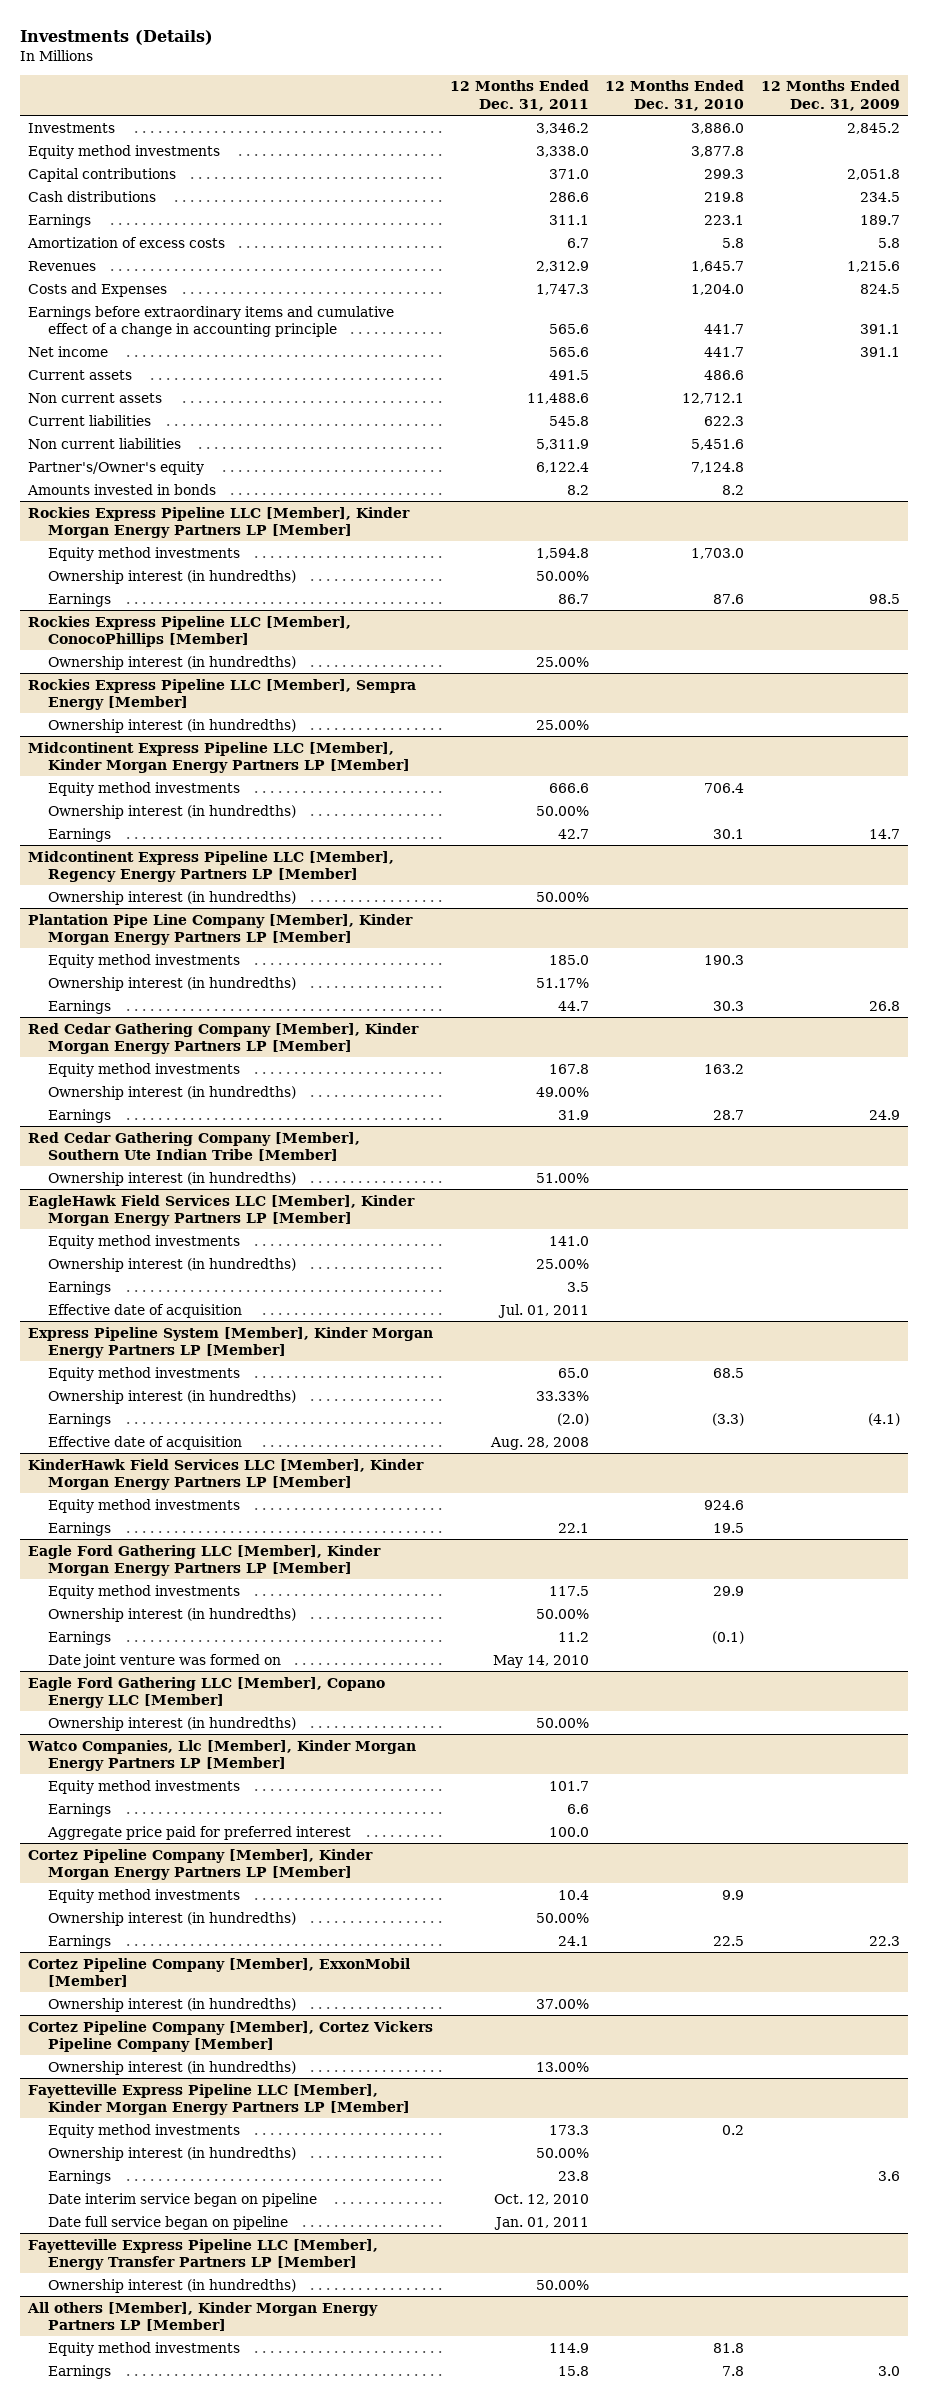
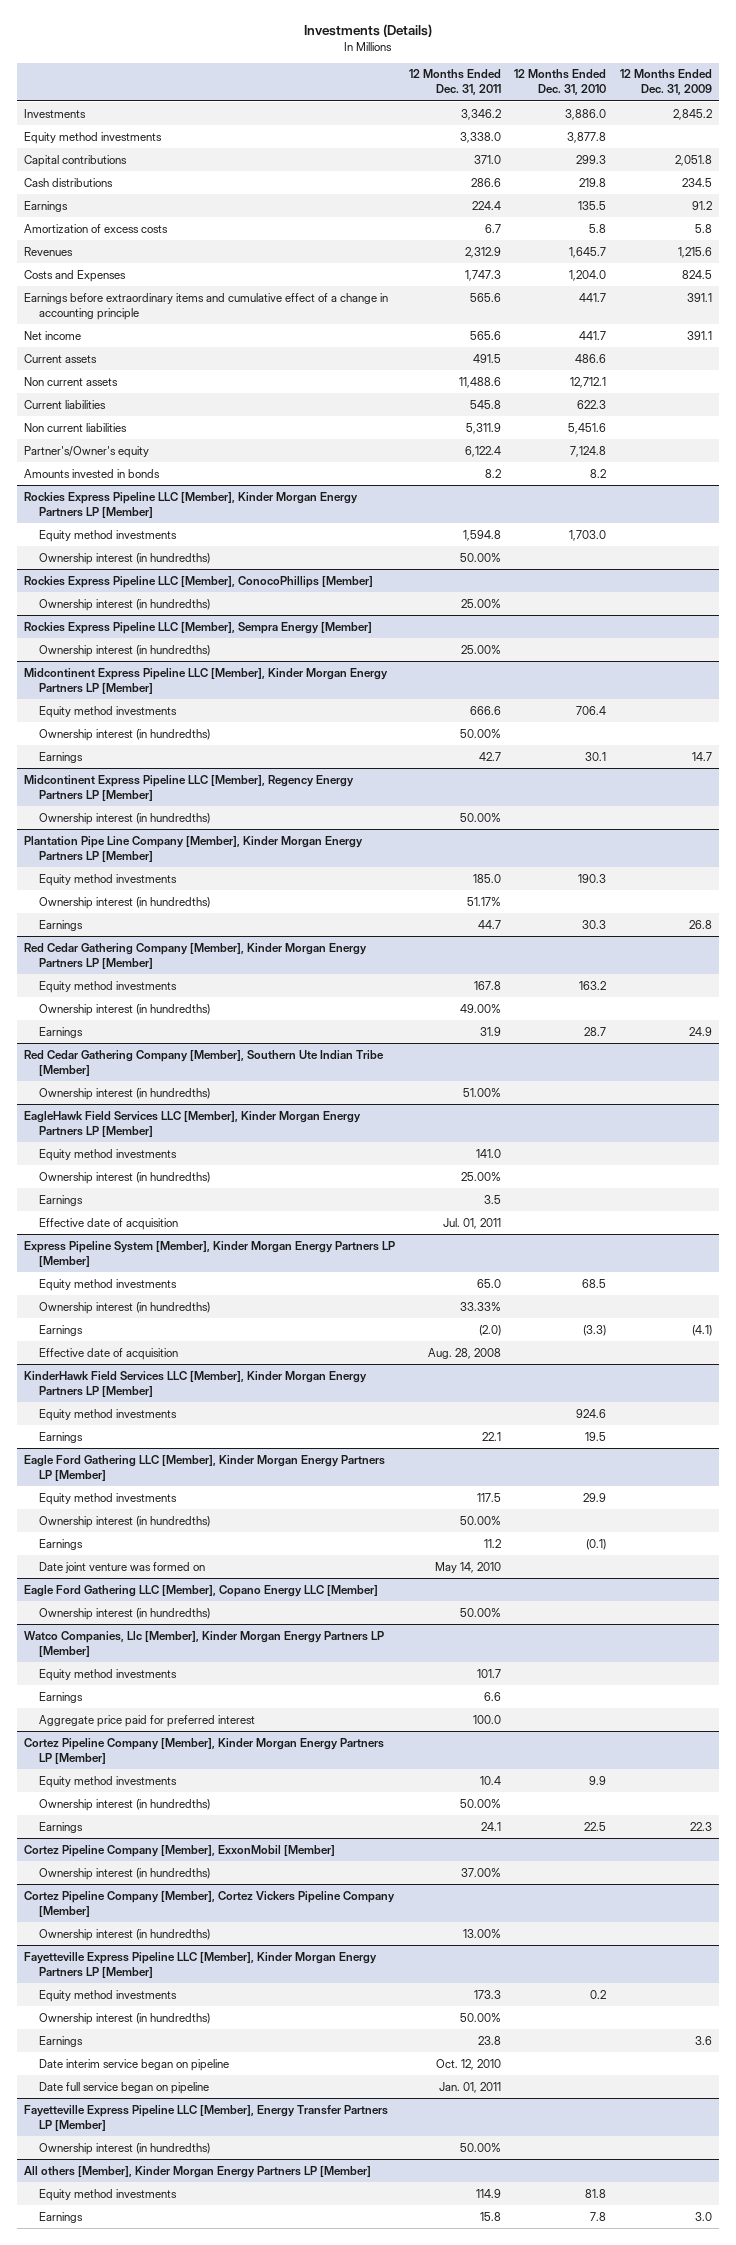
[548,214,589,225] 311.1 -> [471,200,501,210] 224.4
[704,214,745,225] 223.1 -> [578,200,607,210] 135.5
[859,214,900,225] 189.7 -> [692,200,713,210] 91.2
[48,592,112,607] Earnings -> none

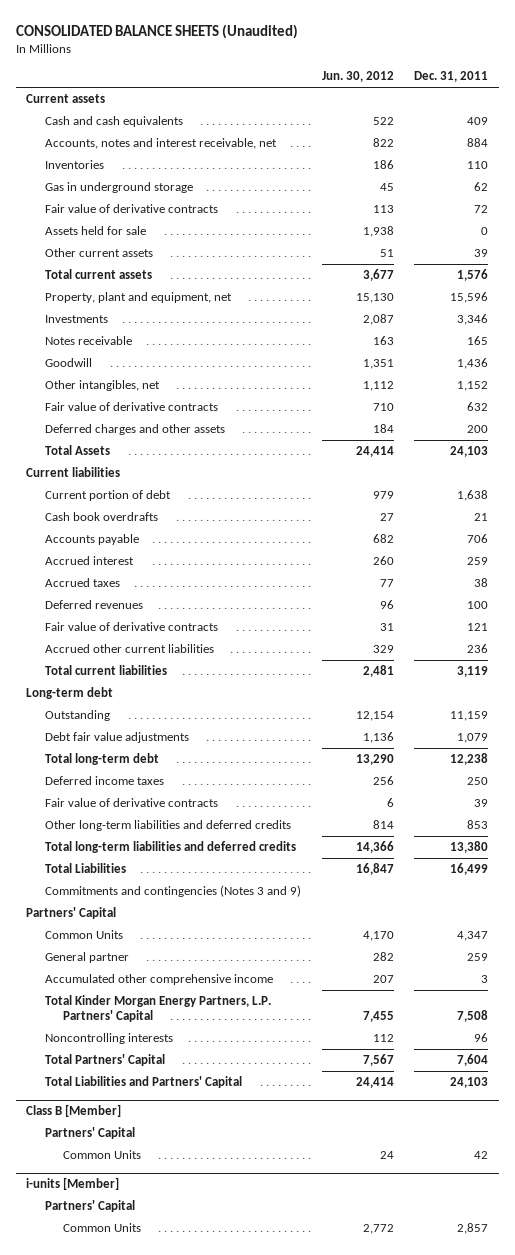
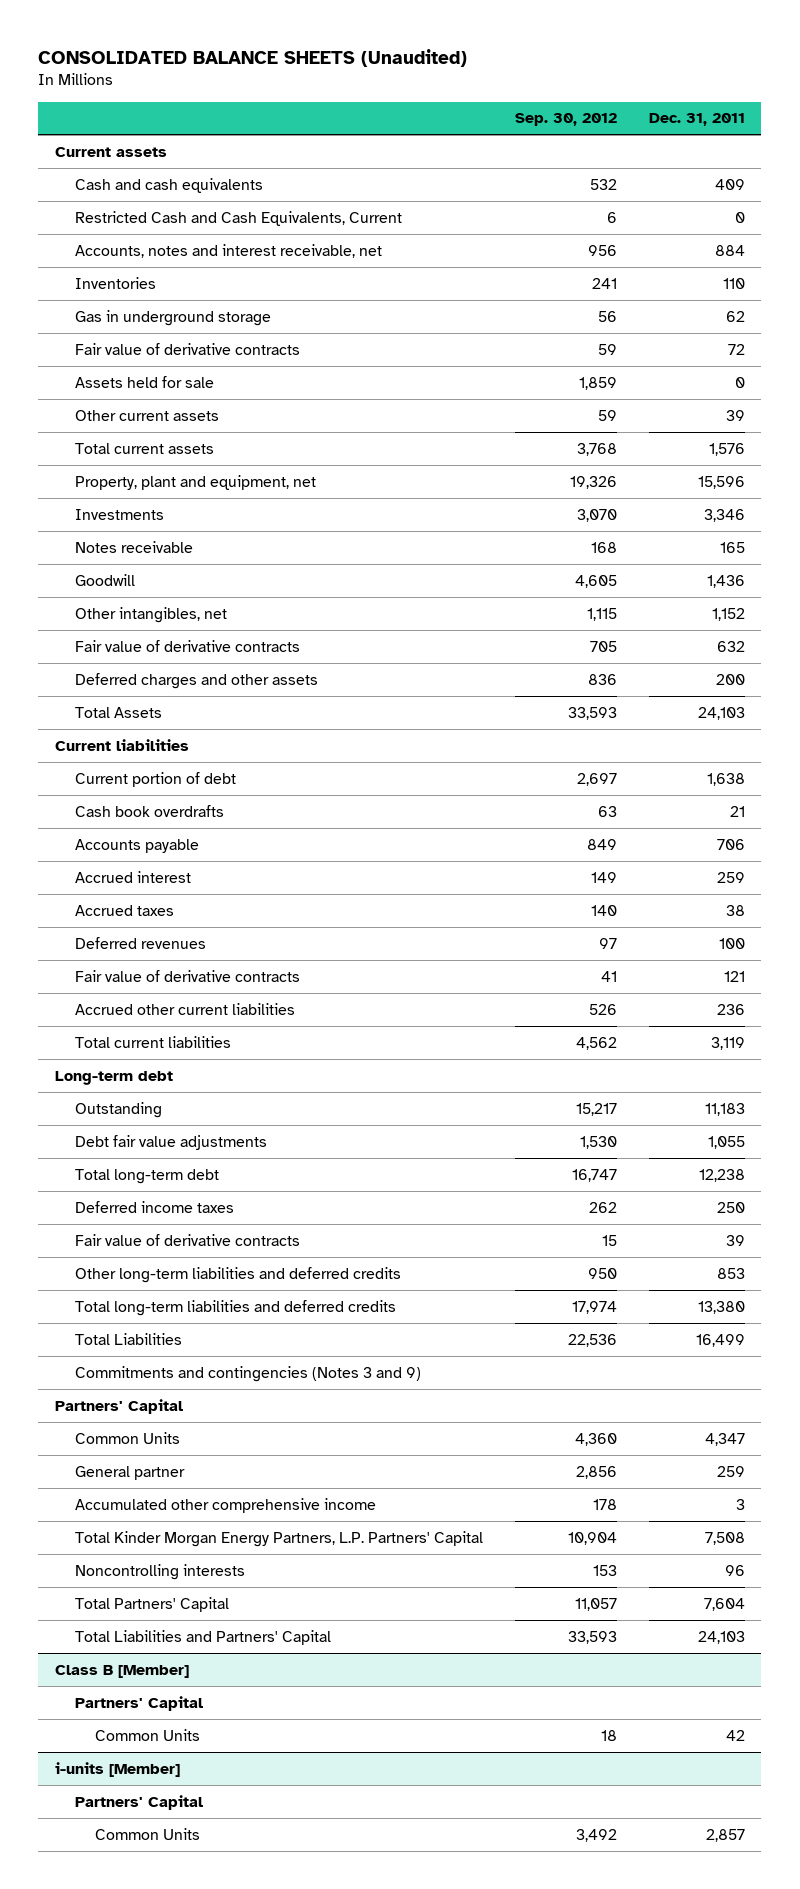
[321,71,394,83] Jun. 30, 2012 -> none
none -> [514,113,617,127] Sep. 30, 2012
none -> [74,210,402,226] Restricted Cash and Cash Equivalents, Current
[450,711,489,722] 11,159 -> [705,1102,746,1116] 11,183
[457,733,489,744] 1,079 -> [708,1135,746,1149] 1,055

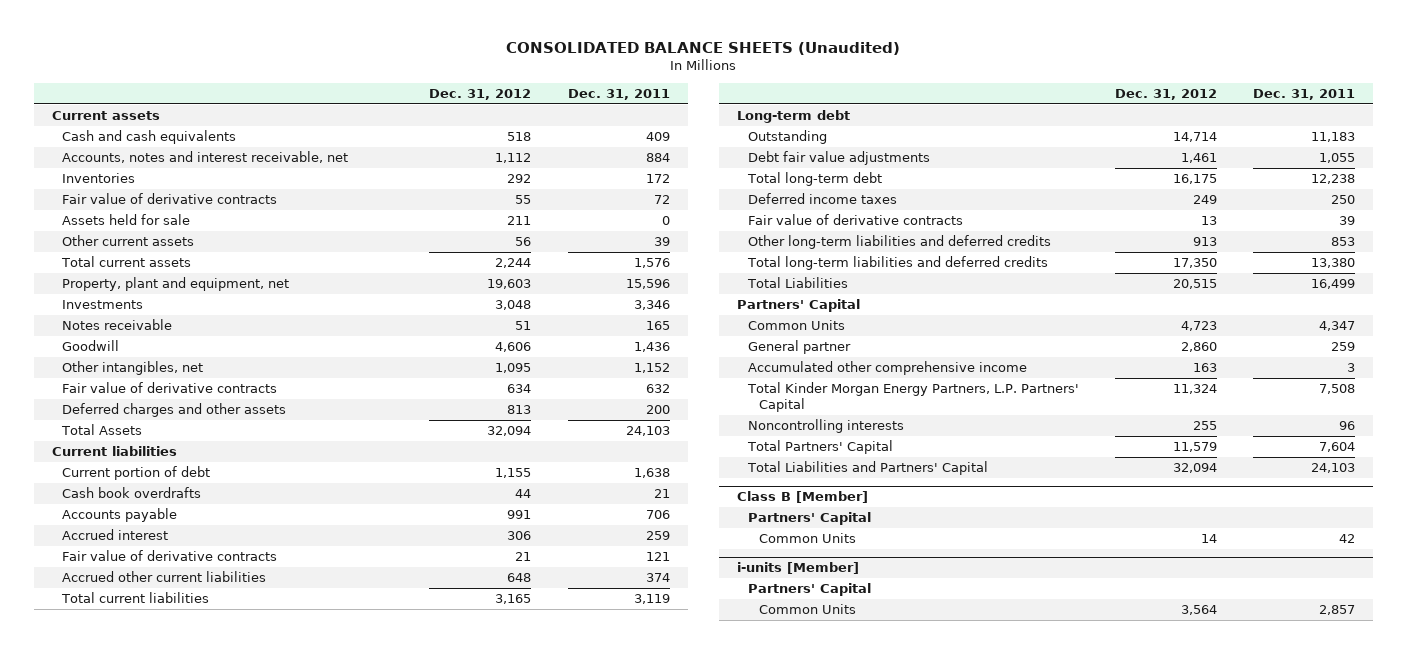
[514,113,617,127] Sep. 30, 2012 -> none
none -> [429,89,532,101] Dec. 31, 2012
[74,210,402,226] Restricted Cash and Cash Equivalents, Current -> none
[74,309,271,326] Gas in underground storage -> none
[723,277,746,289] 110 -> [645,173,670,183] 172
[74,904,174,916] Accrued taxes -> none
[74,936,206,949] Deferred revenues -> none
[717,1003,746,1015] 236 -> [645,572,670,582] 374
[74,1365,421,1382] Commitments and contingencies (Notes 3 and 9) -> none

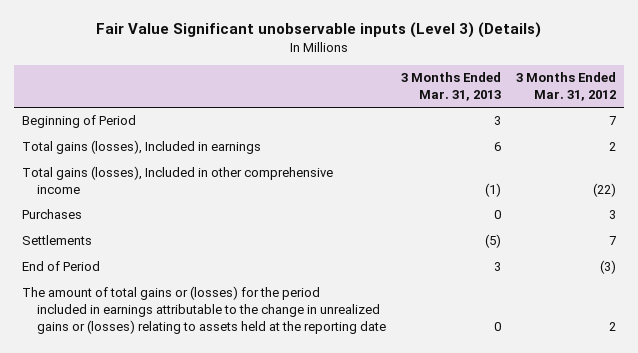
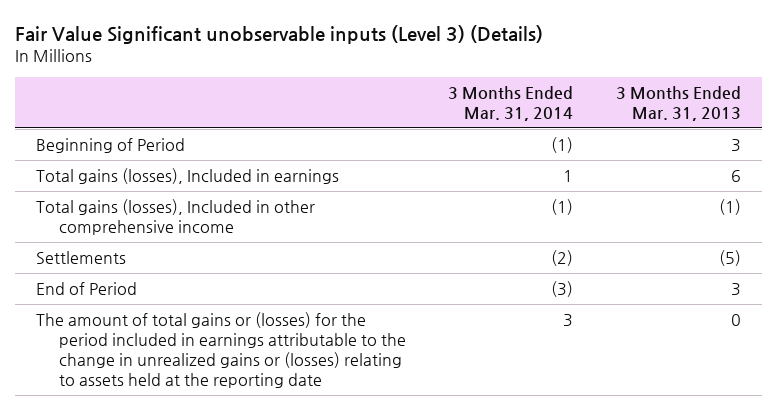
[516,72,617,102] 3 Months Ended Mar. 31, 2012 -> none
none -> [448,86,574,122] 3 Months Ended Mar. 31, 2014
[21,209,82,220] Purchases -> none

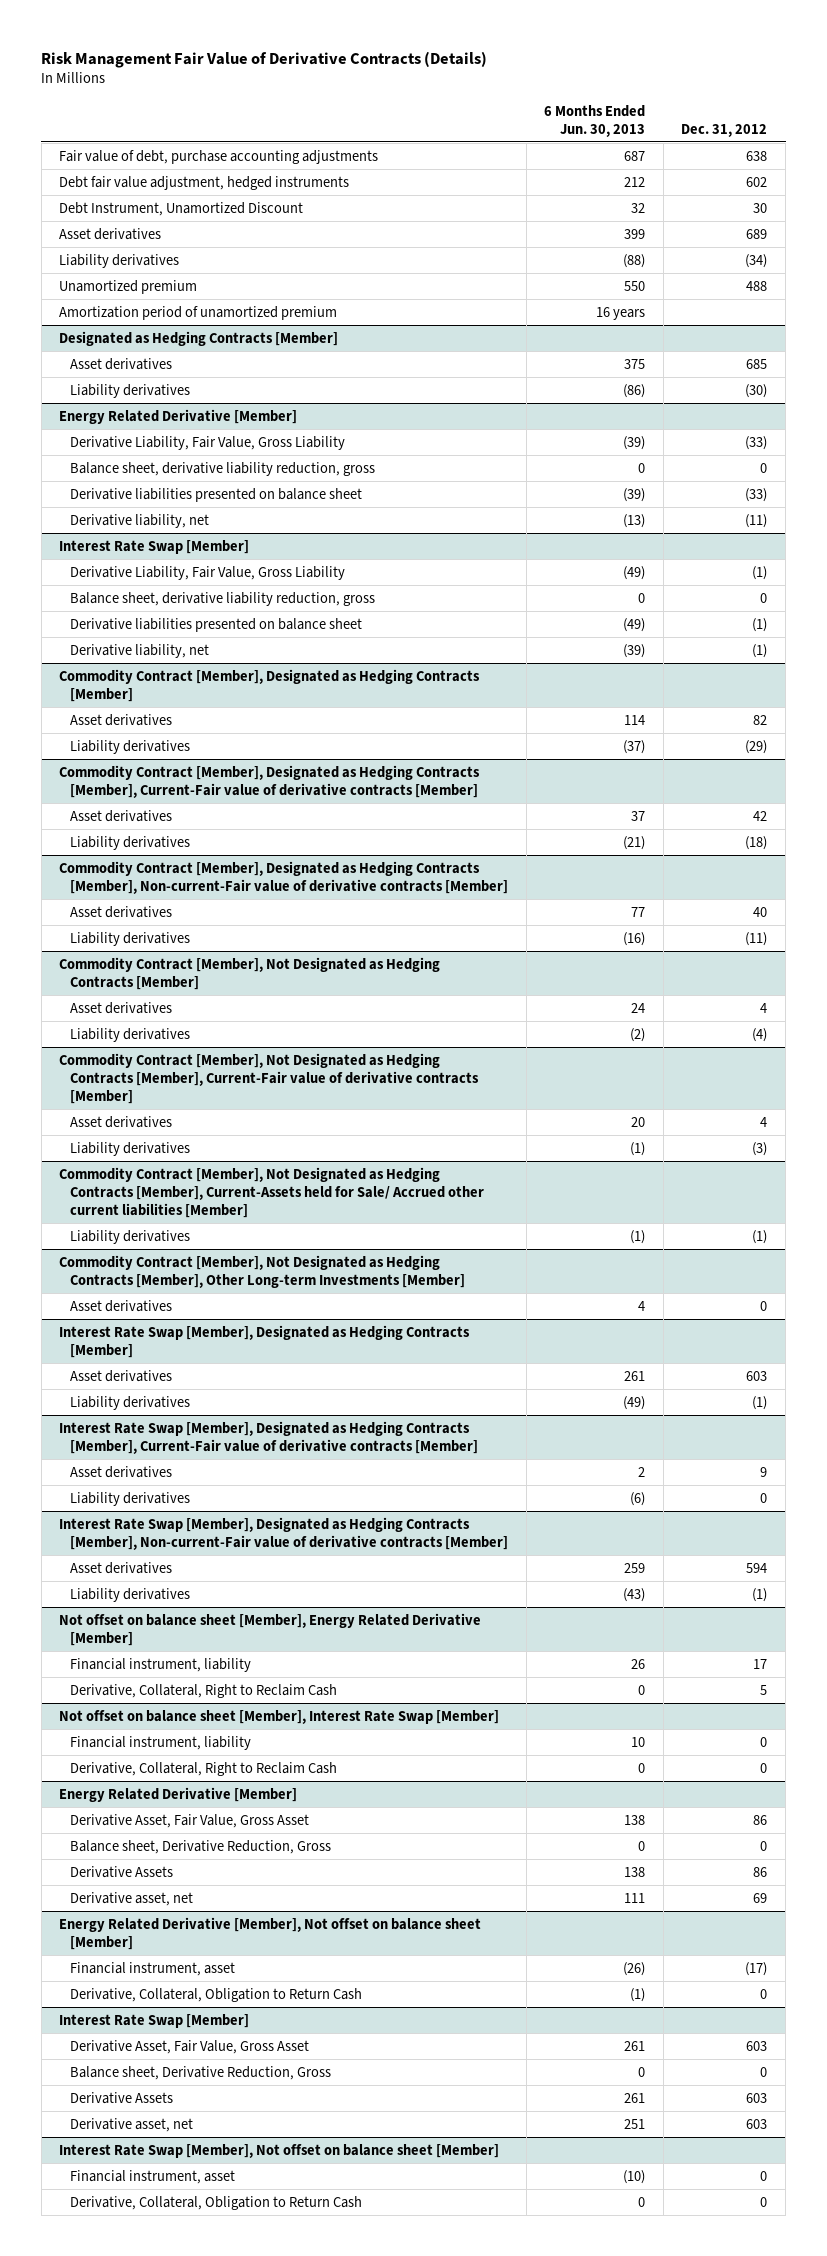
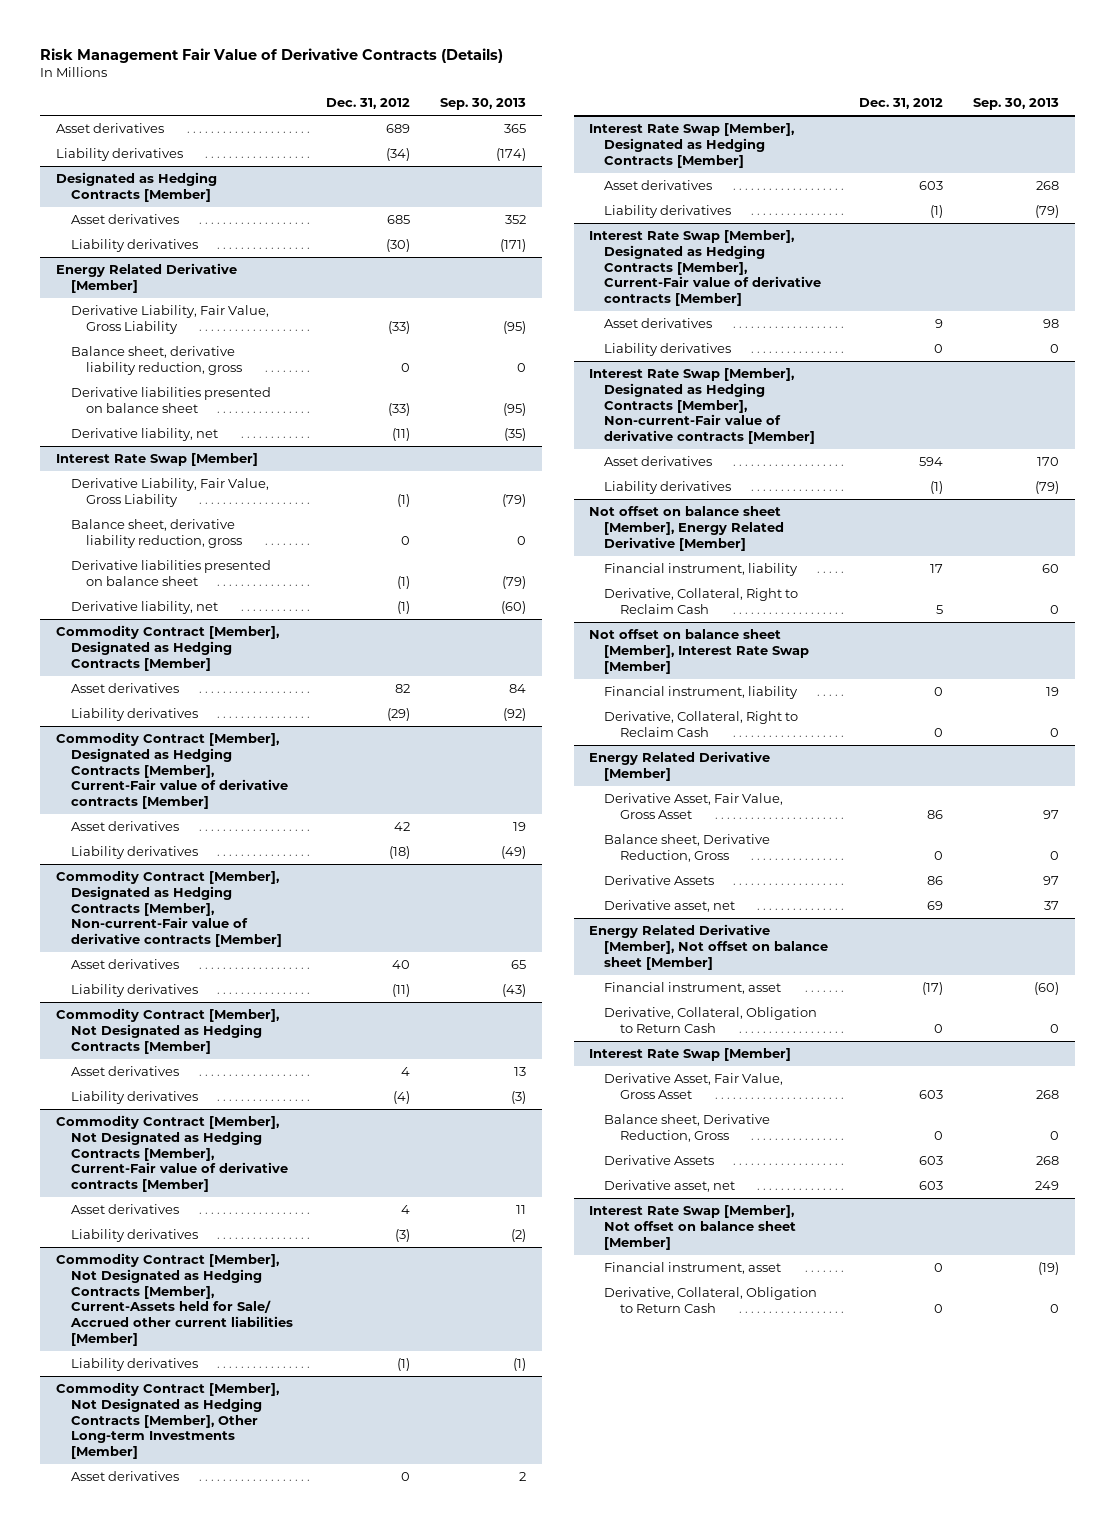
[544,104,646,137] 6 Months Ended Jun. 30, 2013 -> none
none -> [440,98,527,111] Sep. 30, 2013
[59,149,379,164] Fair value of debt, purchase accounting adjustments -> none
[59,175,350,190] Debt fair value adjustment, hedged instruments -> none
[59,201,304,216] Debt Instrument, Unamortized Discount -> none
[59,279,198,294] Unamortized premium -> none
[59,305,338,320] Amortization period of unamortized premium -> none

